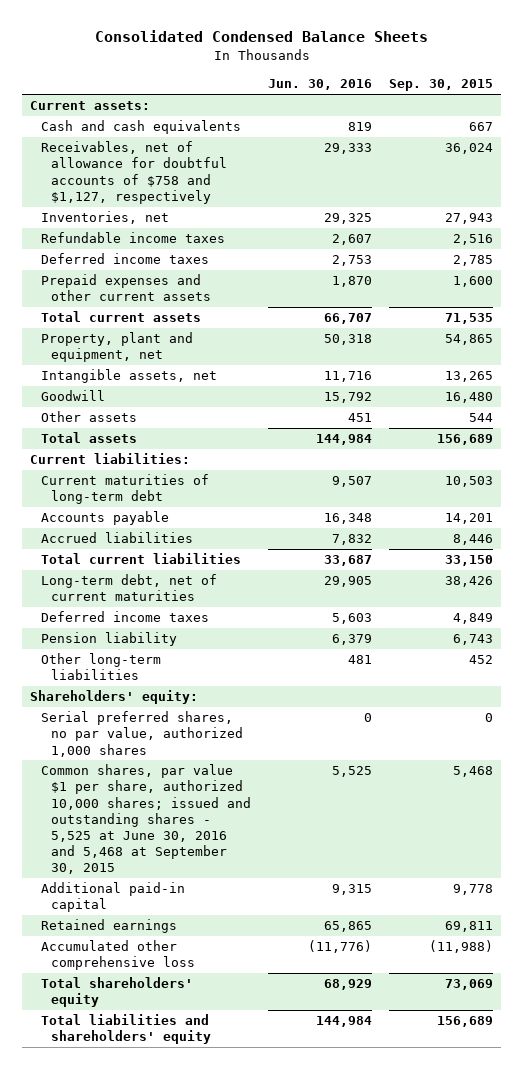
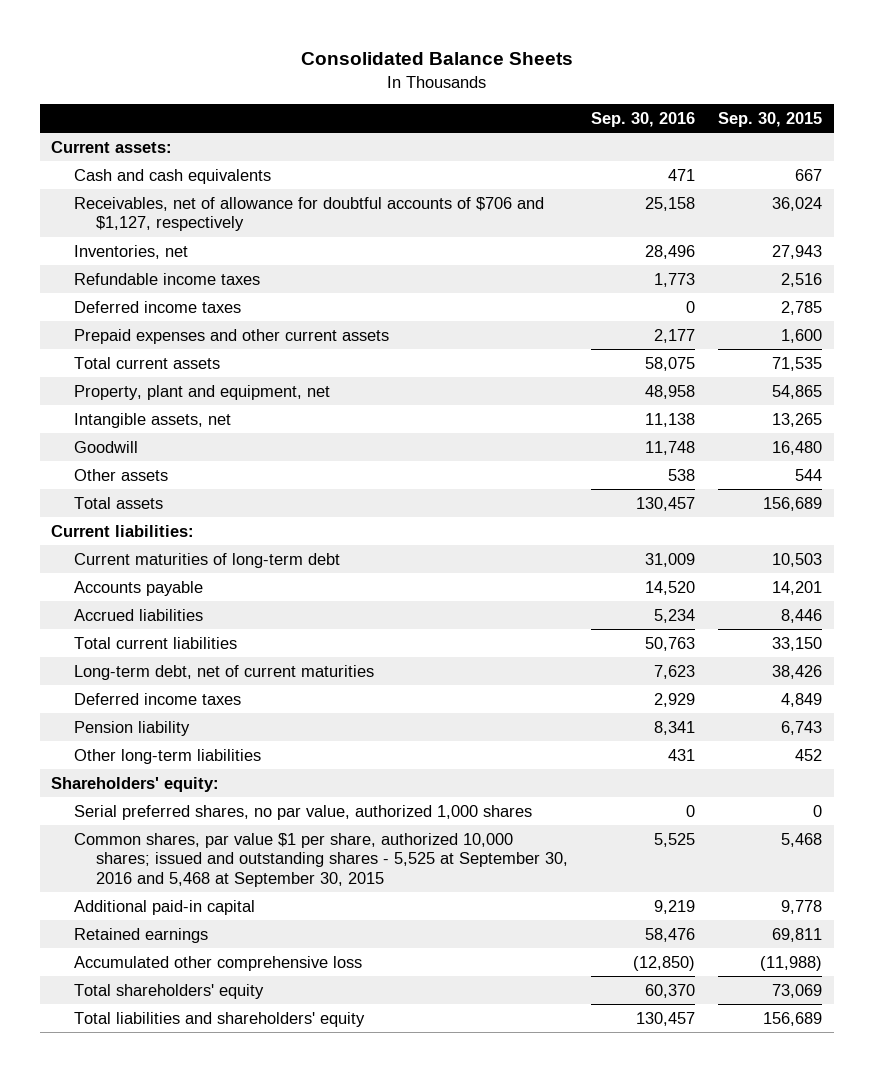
[94,30,428,43] Consolidated Condensed Balance Sheets -> [300,52,573,66] Consolidated Balance Sheets
[267,79,372,91] Jun. 30, 2016 -> none
none -> [591,111,696,127] Sep. 30, 2016
[40,141,228,204] Receivables, net of allowance for doubtful accounts of $758 and $1,127, respectively -> [73,196,544,232] Receivables, net of allowance for doubtful accounts of $706 and $1,127, respectively
[40,764,252,874] Common shares, par value $1 per share, authorized 10,000 shares; issued and outstanding shares - 5,525 at June 30, 2016 and 5,468 at September 30, 2015 -> [73,832,569,888] Common shares, par value $1 per share, authorized 10,000 shares; issued and outstanding shares - 5,525 at September 30, 2016 and 5,468 at September 30, 2015

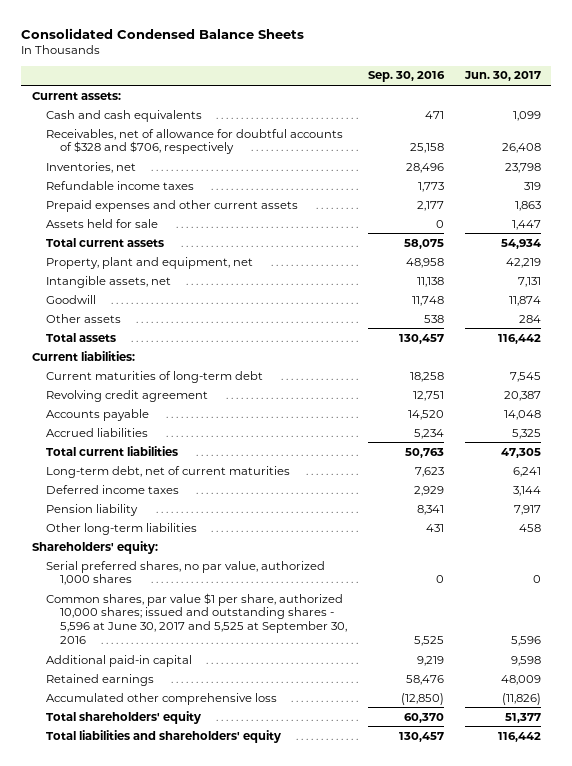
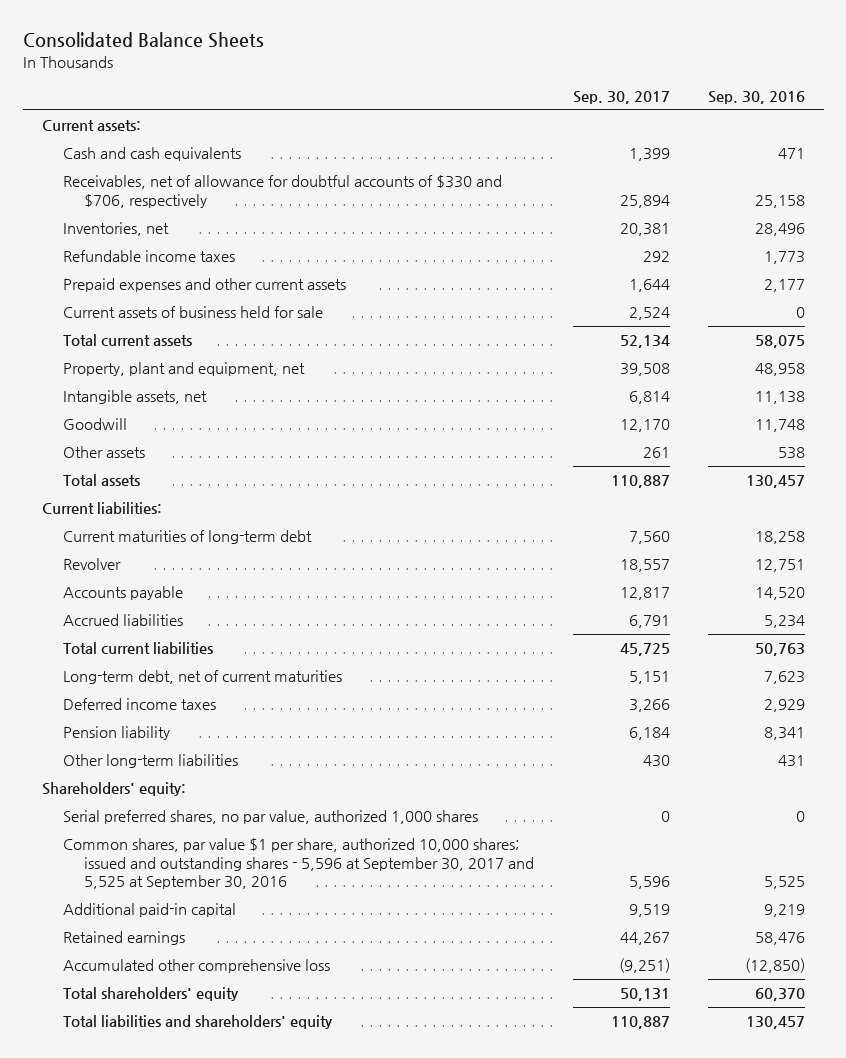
[21,27,305,39] Consolidated Condensed Balance Sheets -> [22,32,264,49] Consolidated Balance Sheets
[463,71,541,82] Jun. 30, 2017 -> none
none -> [572,91,670,105] Sep. 30, 2017
[45,128,343,155] Receivables, net of allowance for doubtful accounts of $328 and $706, respectively -> [63,175,503,208] Receivables, net of allowance for doubtful accounts of $330 and $706, respectively
[45,218,158,228] Assets held for sale -> [63,306,324,319] Current assets of business held for sale
[45,389,208,402] Revolving credit agreement -> [63,558,122,571] Revolver
[45,592,348,645] Common shares, par value $1 per share, authorized 10,000 shares; issued and outstanding shares - 5,596 at June 30, 2017 and 5,525 at September 30, 2016 -> [63,838,535,890] Common shares, par value $1 per share, authorized 10,000 shares; issued and outstanding shares - 5,596 at September 30, 2017 and 5,525 at September 30, 2016

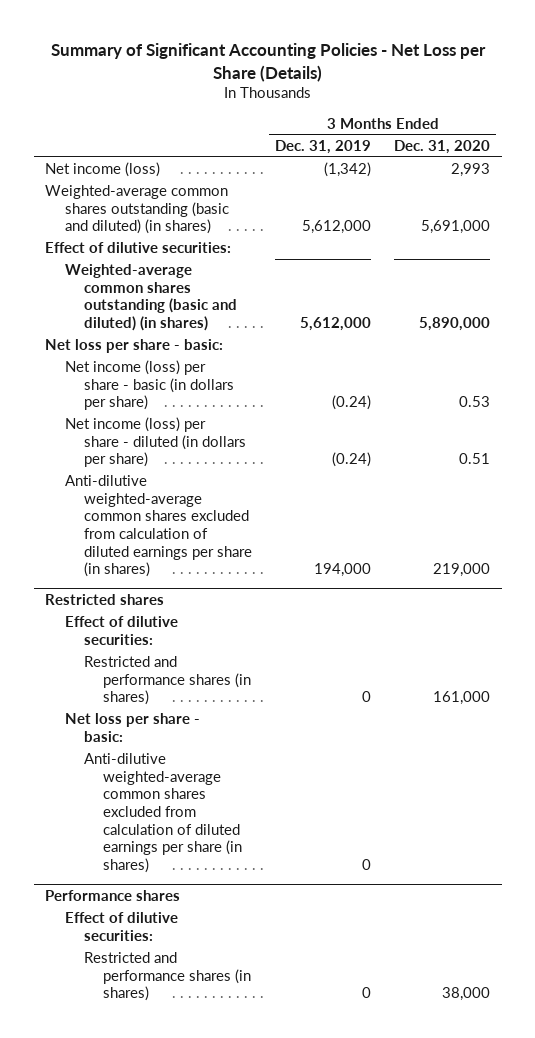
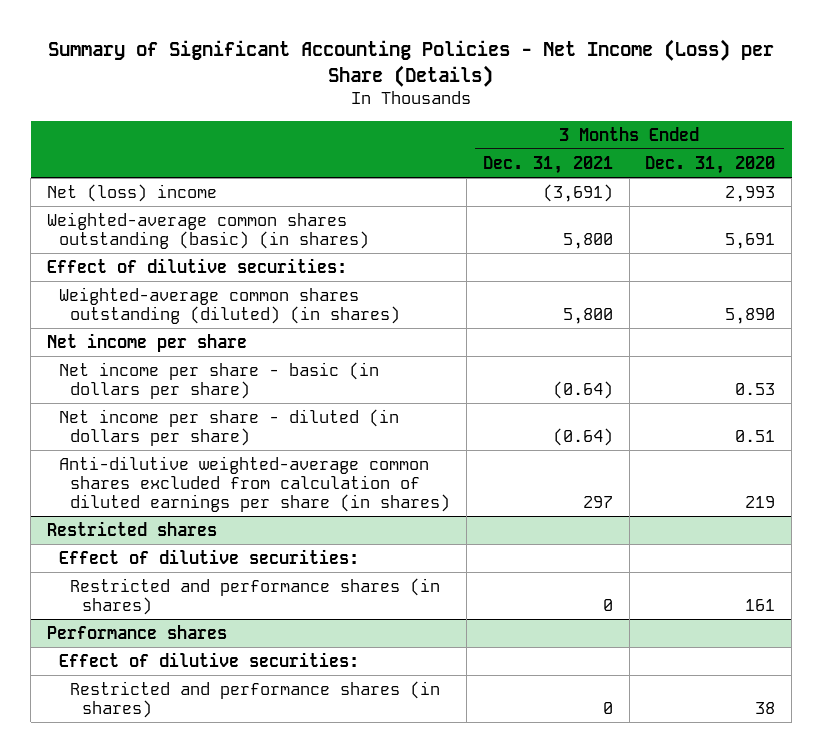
[50,43,486,82] Summary of Significant Accounting Policies - Net Loss per Share (Details) -> [48,39,775,87] Summary of Significant Accounting Policies - Net Income (Loss) per Share (Details)
[275,139,372,154] Dec. 31, 2019 -> none
none -> [482,155,613,174] Dec. 31, 2021
[45,162,161,178] Net income (loss) -> [47,183,218,202] Net (loss) income
[45,185,229,235] Weighted-average common shares outstanding (basic and diluted) (in shares) -> [47,211,369,249] Weighted-average common shares outstanding (basic) (in shares)
[421,220,491,235] 5,691,000 -> [725,232,776,249] 5,691
[64,264,237,332] Weighted-average common shares outstanding (basic and diluted) (in shares) -> [58,286,401,324] Weighted-average common shares outstanding (diluted) (in shares)
[419,317,491,332] 5,890,000 -> [725,307,776,324] 5,890
[45,339,224,354] Net loss per share - basic: -> [47,332,248,352] Net income per share
[64,360,234,411] Net income (loss) per share - basic (in dollars per share) -> [58,361,379,399] Net income per share - basic (in dollars per share)
[64,417,246,468] Net income (loss) per share - diluted (in dollars per share) -> [58,408,399,446] Net income per share - diluted (in dollars per share)
[433,563,491,578] 219,000 -> [745,496,776,509] 219
[64,713,200,742] Net loss per share - basic: -> none
[83,753,243,873] Anti-dilutive weighted-average common shares excluded from calculation of diluted earnings per share (in shares) -> none
[433,691,491,706] 161,000 -> [745,598,776,611] 161
[442,987,491,1002] 38,000 -> [755,701,776,714] 38

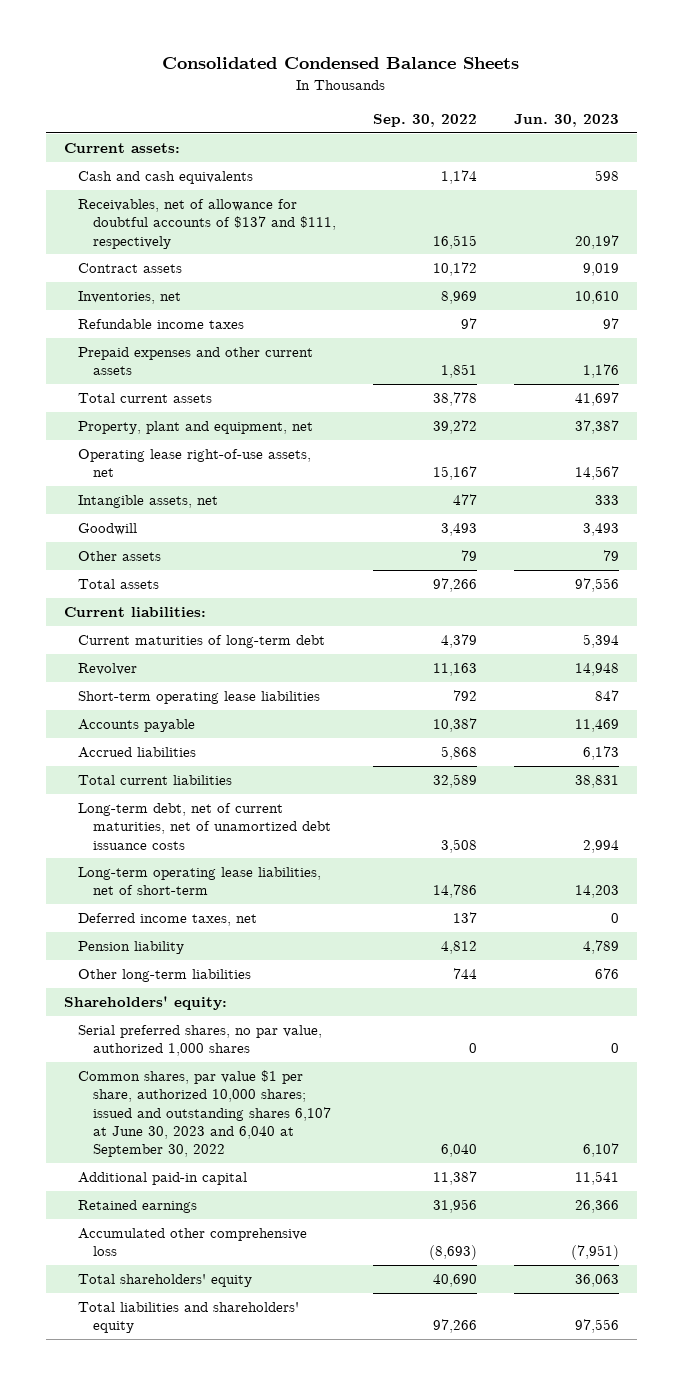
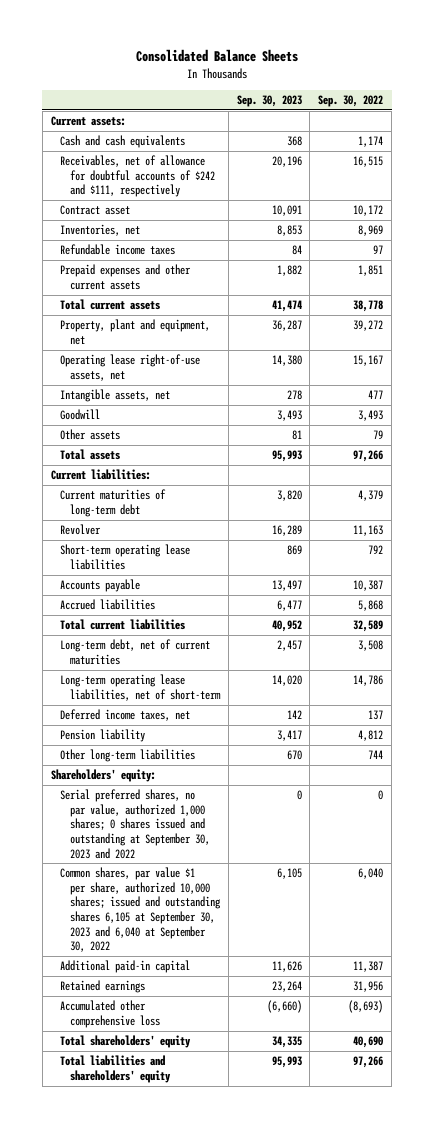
[162,57,520,70] Consolidated Condensed Balance Sheets -> [135,49,298,63] Consolidated Balance Sheets
[513,113,619,127] Jun. 30, 2023 -> none
none -> [236,95,302,108] Sep. 30, 2023
[78,199,336,249] Receivables, net of allowance for doubtful accounts of $137 and $111, respectively -> [60,155,215,198] Receivables, net of allowance for doubtful accounts of $242 and $111, respectively
[78,263,183,274] Contract assets -> [60,205,131,216] Contract asset
[78,803,331,850] Long-term debt, net of current maturities, net of unamortized debt issuance costs -> [60,639,211,665] Long-term debt, net of current maturities
[78,1025,323,1057] Serial preferred shares, no par value, authorized 1,000 shares -> [60,789,210,859] Serial preferred shares, no par value, authorized 1,000 shares; 0 shares issued and outstanding at September 30, 2023 and 2022
[78,1070,331,1158] Common shares, par value $1 per share, authorized 10,000 shares; issued and outstanding shares 6,107 at June 30, 2023 and 6,040 at September 30, 2022 -> [60,867,221,953] Common shares, par value $1 per share, authorized 10,000 shares; issued and outstanding shares 6,105 at September 30, 2023 and 6,040 at September 30, 2022

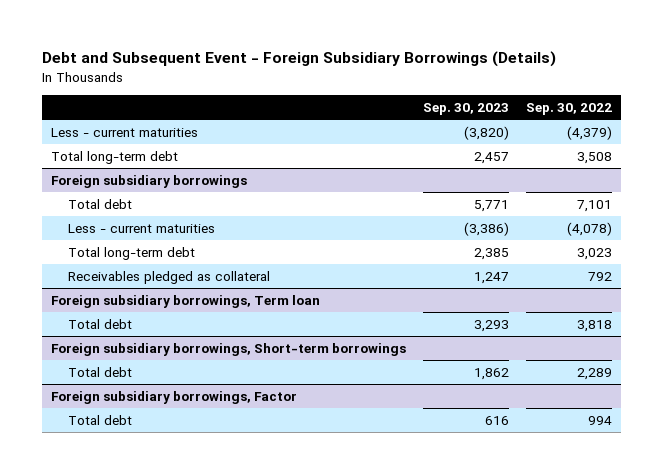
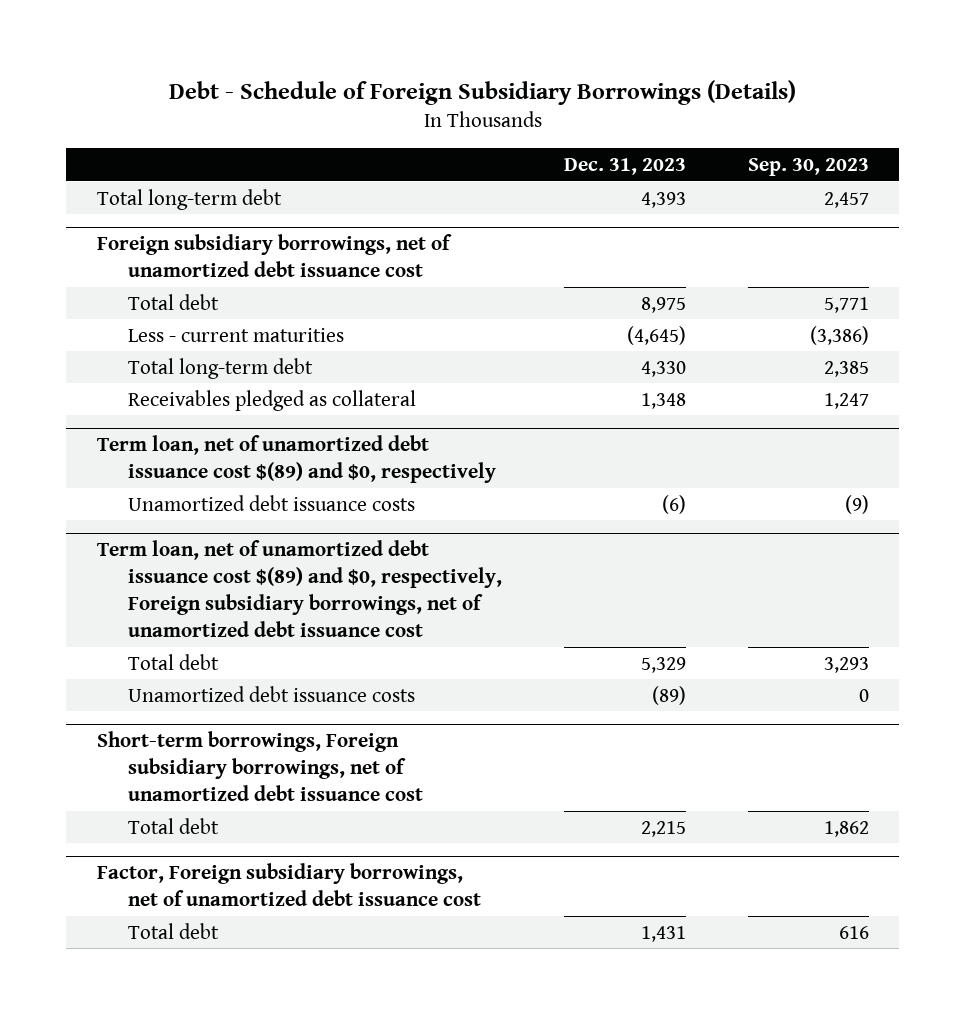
[42,51,557,68] Debt and Subsequent Event - Foreign Subsidiary Borrowings (Details) -> [168,79,796,105] Debt - Schedule of Foreign Subsidiary Borrowings (Details)
[526,102,613,115] Sep. 30, 2022 -> none
none -> [563,158,686,176] Dec. 31, 2023
[50,127,198,137] Less - current maturities -> none
[50,174,247,188] Foreign subsidiary borrowings -> [97,234,453,278] Foreign subsidiary borrowings, net of unamortized debt issuance cost
[50,294,320,308] Foreign subsidiary borrowings, Term loan -> none
none -> [97,435,496,484] Term loan, net of unamortized debt issuance cost $(89) and $0, respectively
none -> [127,494,415,511] Unamortized debt issuance costs
none -> [97,540,502,638] Term loan, net of unamortized debt issuance cost $(89) and $0, respectively, Foreign subsidiary borrowings, net of unamortized debt issuance cost
[50,342,406,356] Foreign subsidiary borrowings, Short-term borrowings -> none
none -> [127,685,415,702] Unamortized debt issuance costs
none -> [97,731,423,802] Short-term borrowings, Foreign subsidiary borrowings, net of unamortized debt issuance cost
[50,390,297,404] Foreign subsidiary borrowings, Factor -> none
none -> [97,863,481,907] Factor, Foreign subsidiary borrowings, net of unamortized debt issuance cost

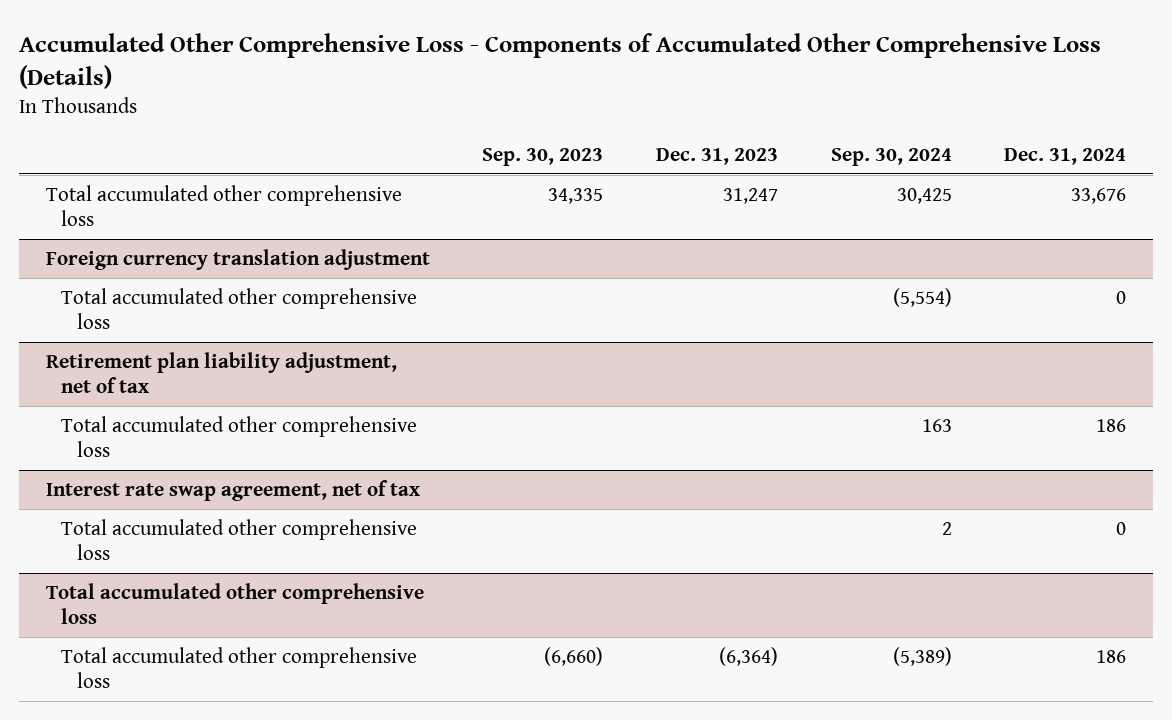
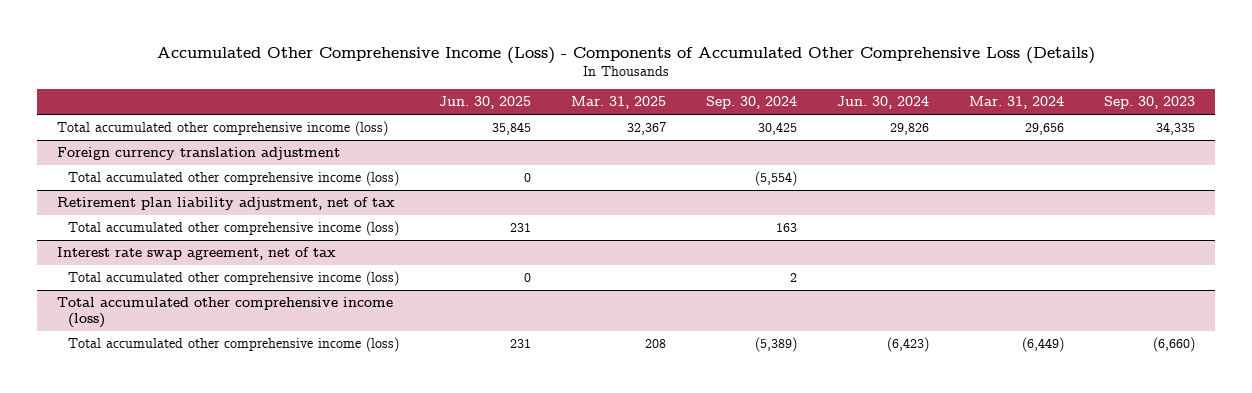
[19,33,1102,89] Accumulated Other Comprehensive Loss - Components of Accumulated Other Comprehensive Loss (Details) -> [156,46,1095,64] Accumulated Other Comprehensive Income (Loss) - Components of Accumulated Other Comprehensive Loss (Details)
[655,147,778,165] Dec. 31, 2023 -> none
[1004,147,1127,165] Dec. 31, 2024 -> none
none -> [439,96,532,110] Jun. 30, 2025
none -> [571,96,667,110] Mar. 31, 2025
none -> [837,96,930,110] Jun. 30, 2024
none -> [969,96,1065,110] Mar. 31, 2024
[45,185,402,226] Total accumulated other comprehensive loss -> [56,121,388,137] Total accumulated other comprehensive income (loss)
[61,288,418,329] Total accumulated other comprehensive loss -> [68,171,400,187] Total accumulated other comprehensive income (loss)
[61,416,418,457] Total accumulated other comprehensive loss -> [68,221,400,237] Total accumulated other comprehensive income (loss)
[61,519,418,560] Total accumulated other comprehensive loss -> [68,271,400,287] Total accumulated other comprehensive income (loss)
[45,583,424,624] Total accumulated other comprehensive loss -> [56,297,393,329] Total accumulated other comprehensive income (loss)
[61,647,418,688] Total accumulated other comprehensive loss -> [68,337,400,353] Total accumulated other comprehensive income (loss)

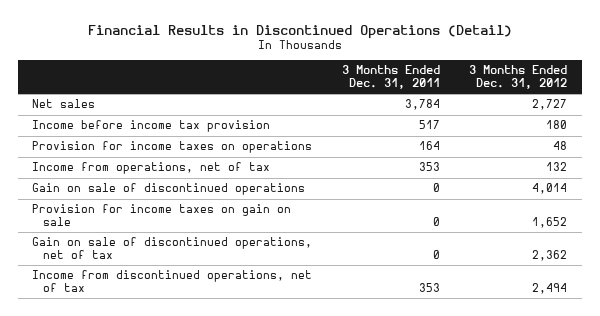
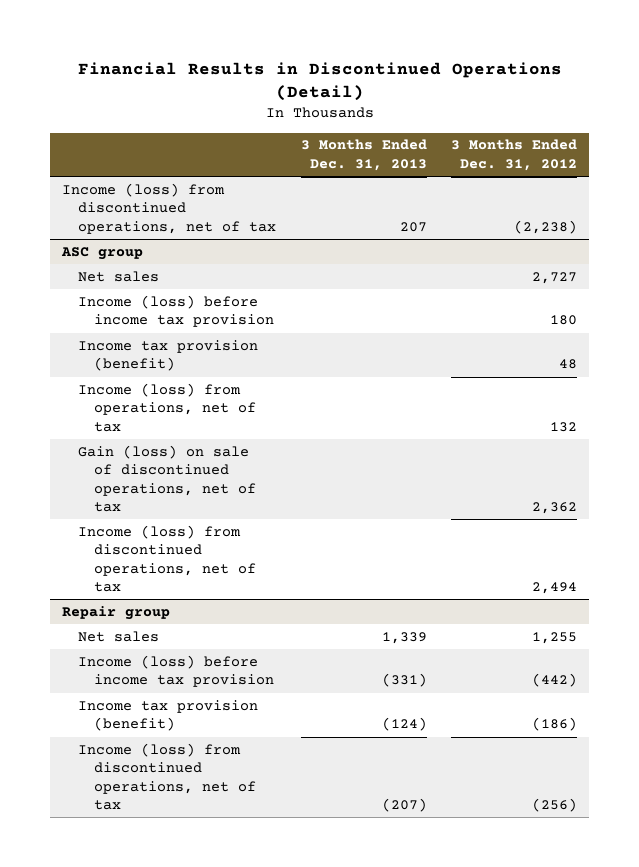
[341,65,440,89] 3 Months Ended Dec. 31, 2011 -> none
none -> [300,139,427,171] 3 Months Ended Dec. 31, 2013
none -> [62,182,277,234] Income (loss) from discontinued operations, net of tax
none -> [61,246,144,260] ASC group
[32,183,306,196] Gain on sale of discontinued operations -> none
[32,204,292,226] Provision for income taxes on gain on sale -> none
[32,120,271,133] Income before income tax provision -> [78,294,275,328] Income (loss) before income tax provision
[32,141,313,154] Provision for income taxes on operations -> [78,339,259,372] Income tax provision (benefit)
[32,162,271,175] Income from operations, net of tax -> [78,382,257,432] Income (loss) from operations, net of tax
[32,237,313,259] Gain on sale of discontinued operations, net of tax -> [78,444,257,513] Gain (loss) on sale of discontinued operations, net of tax
[32,270,313,292] Income from discontinued operations, net of tax -> [78,524,257,593] Income (loss) from discontinued operations, net of tax
none -> [62,605,171,620] Repair group
none -> [78,630,160,642] Net sales
none -> [78,654,275,688] Income (loss) before income tax provision
none -> [78,699,259,732] Income tax provision (benefit)
none -> [78,742,257,811] Income (loss) from discontinued operations, net of tax

